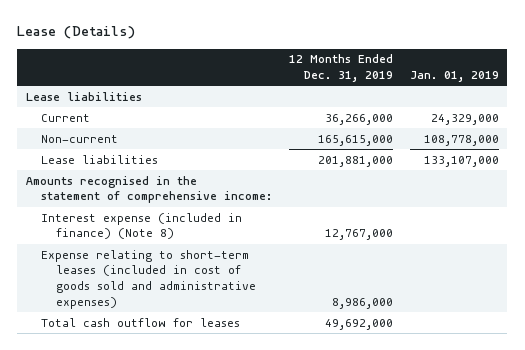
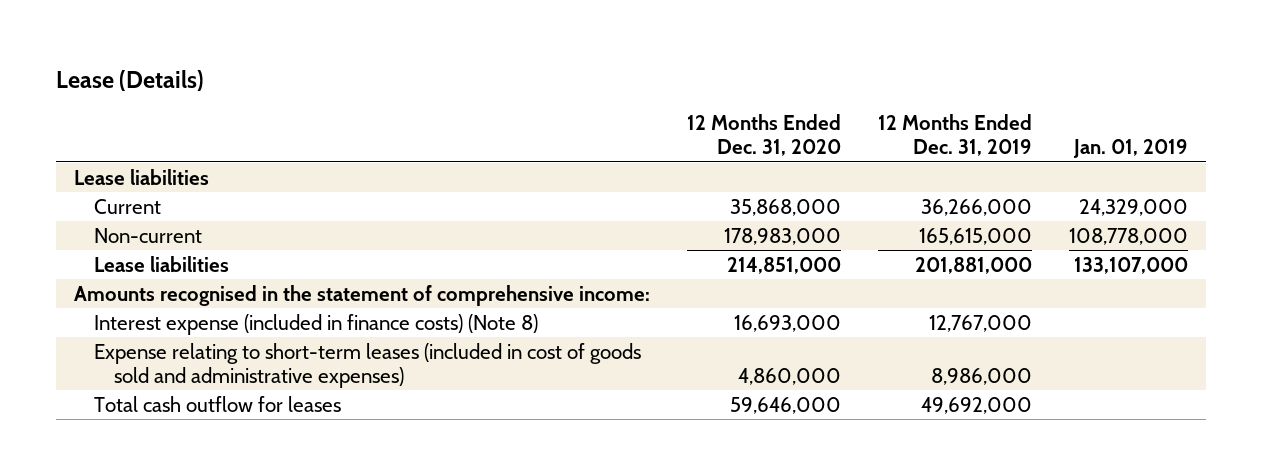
none -> [686,114,841,157] 12 Months Ended Dec. 31, 2020
[40,212,242,240] Interest expense (included in finance) (Note 8) -> [93,313,538,335] Interest expense (included in finance costs) (Note 8)

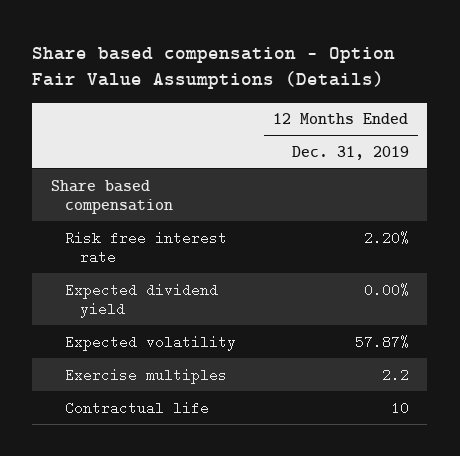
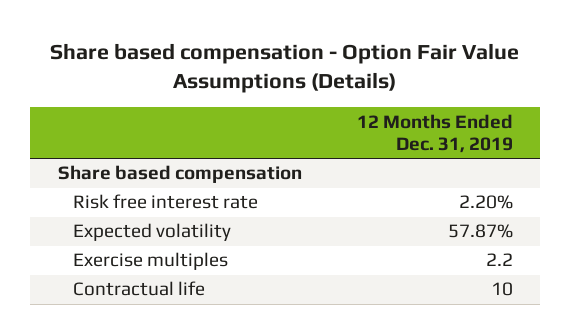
[65,282,219,319] Expected dividend yield -> none

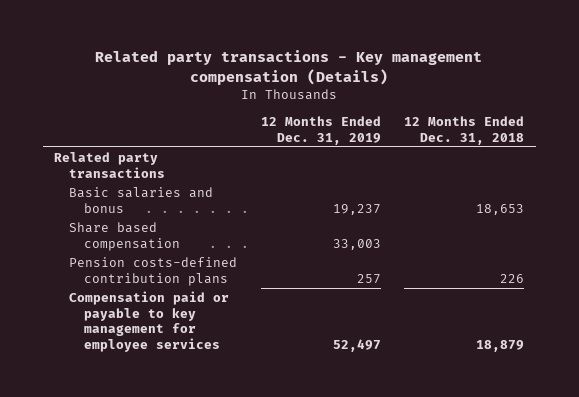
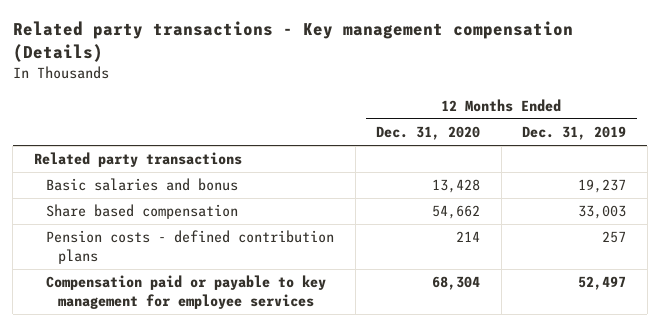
[404,115,525,145] 12 Months Ended Dec. 31, 2018 -> none
none -> [376,126,481,141] Dec. 31, 2020
[69,256,238,286] Pension costs-defined contribution plans -> [45,230,334,265] Pension costs - defined contribution plans

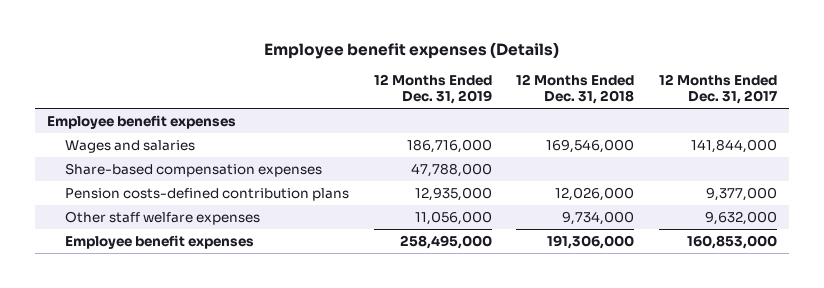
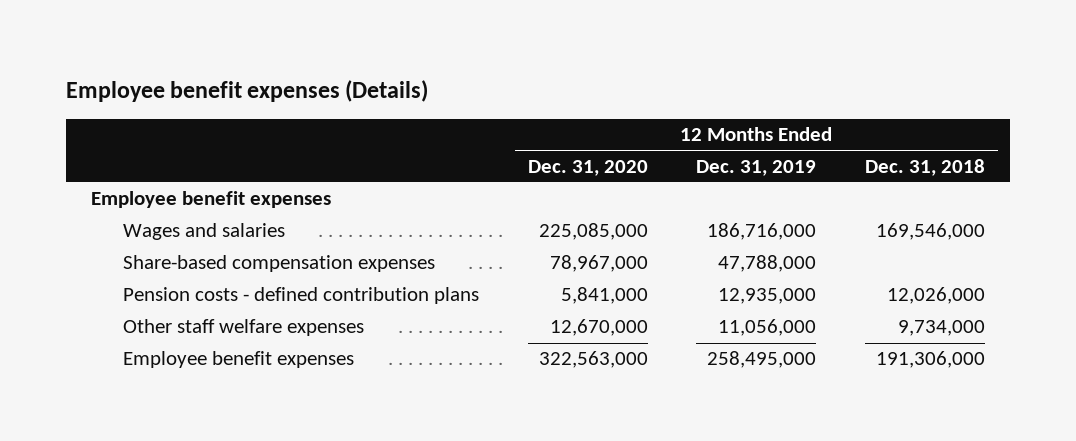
[658,74,777,105] 12 Months Ended Dec. 31, 2017 -> none
none -> [527,159,648,176] Dec. 31, 2020
[64,187,349,201] Pension costs-defined contribution plans -> [122,287,479,305] Pension costs - defined contribution plans

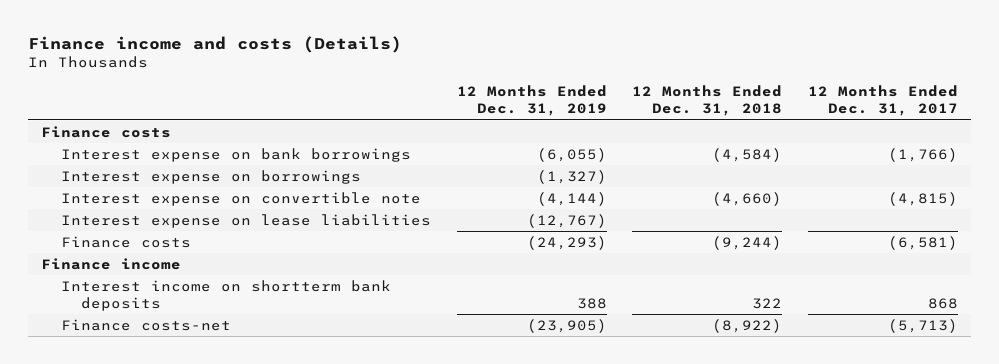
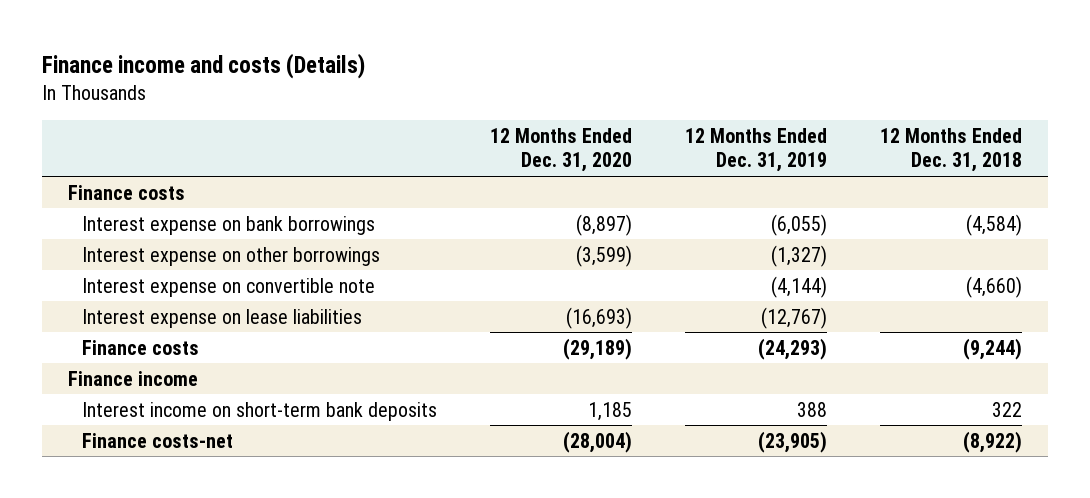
[808,85,959,117] 12 Months Ended Dec. 31, 2017 -> none
none -> [490,127,633,173] 12 Months Ended Dec. 31, 2020
[60,169,361,184] Interest expense on borrowings -> [82,246,381,266] Interest expense on other borrowings
[60,279,391,311] Interest income on shortterm bank deposits -> [82,401,438,421] Interest income on short-term bank deposits

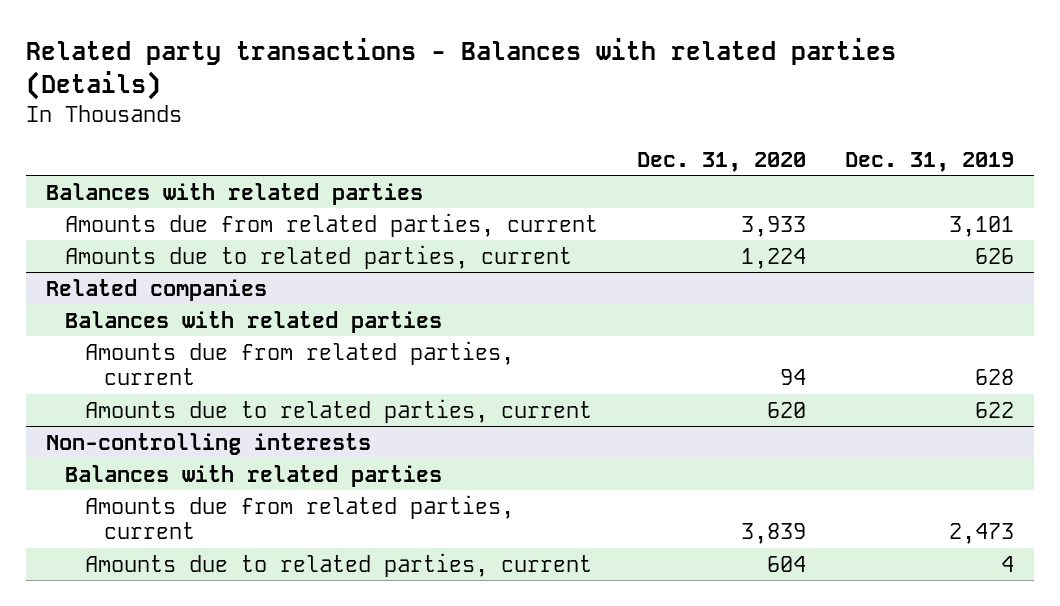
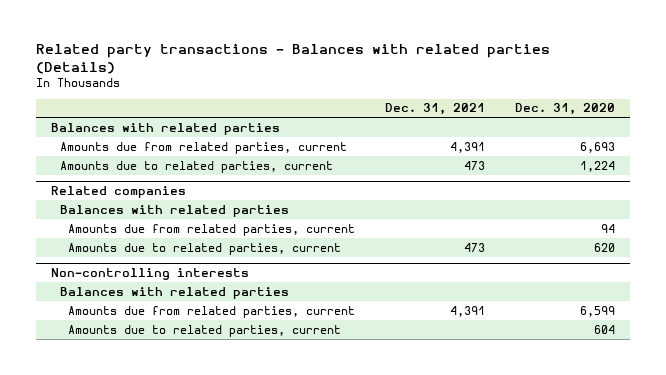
[845,151,1015,172] Dec. 31, 2019 -> none
none -> [385,103,486,116] Dec. 31, 2021
[741,215,807,237] 3,933 -> [580,141,616,153] 6,693
[741,522,807,544] 3,839 -> [580,305,616,317] 6,599

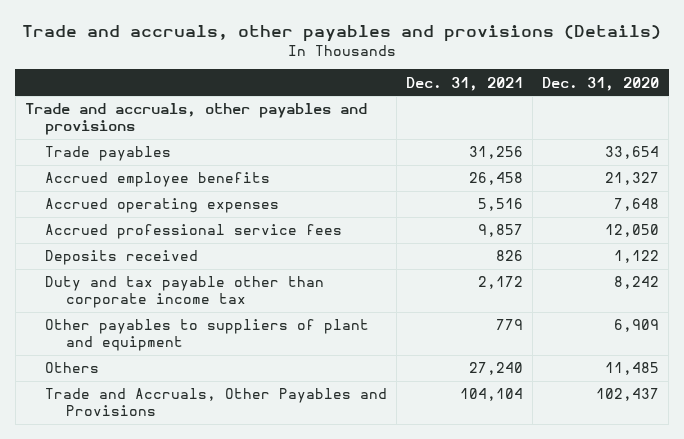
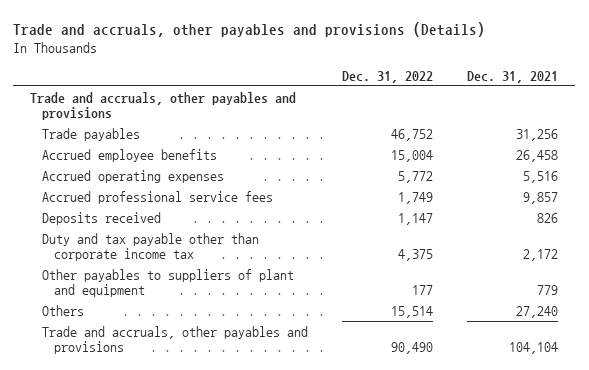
[542,76,660,91] Dec. 31, 2020 -> none
none -> [342,70,434,83] Dec. 31, 2022
[45,388,388,417] Trade and Accruals, Other Payables and Provisions -> [42,325,309,354] Trade and accruals, other payables and provisions

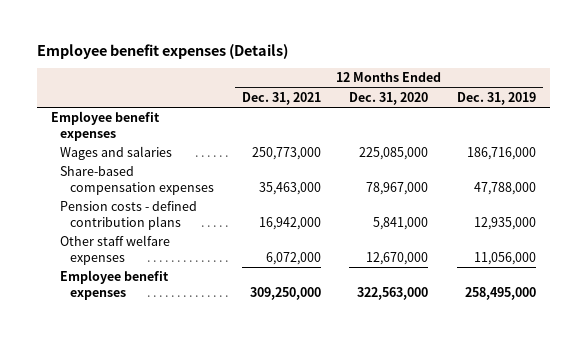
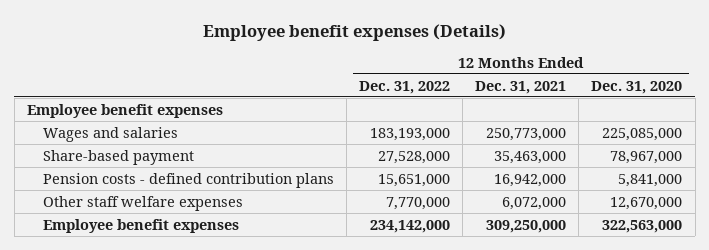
[456,91,536,105] Dec. 31, 2019 -> none
none -> [359,80,451,94] Dec. 31, 2022
[60,166,214,195] Share-based compensation expenses -> [43,149,195,165] Share-based payment

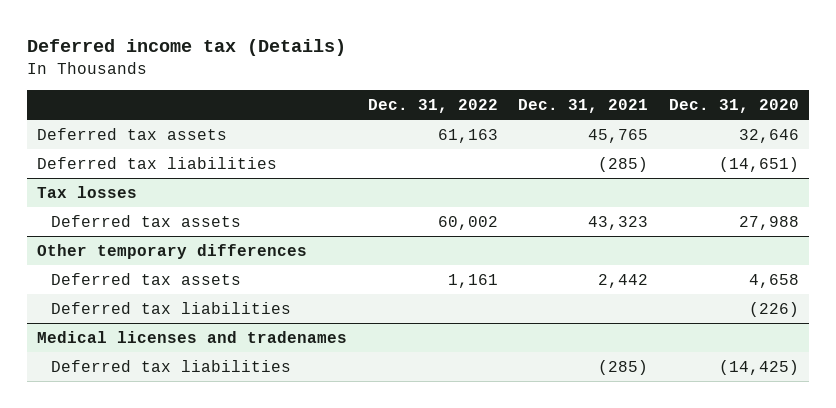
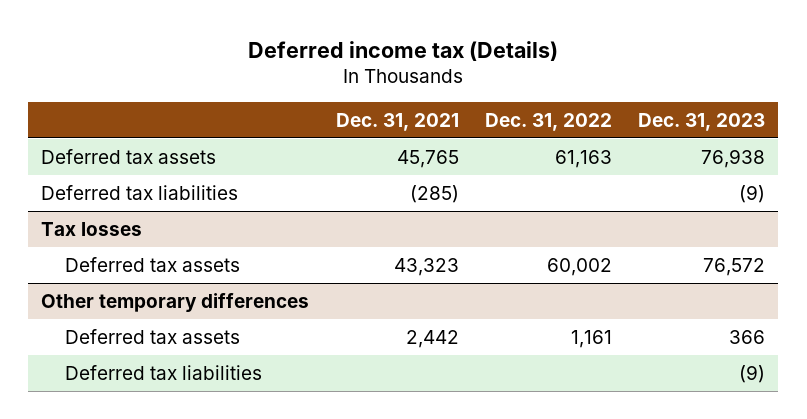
[668,99,799,114] Dec. 31, 2020 -> none
none -> [638,112,766,131] Dec. 31, 2023
[37,330,348,343] Medical licenses and tradenames -> none
[50,359,291,372] Deferred tax liabilities -> none

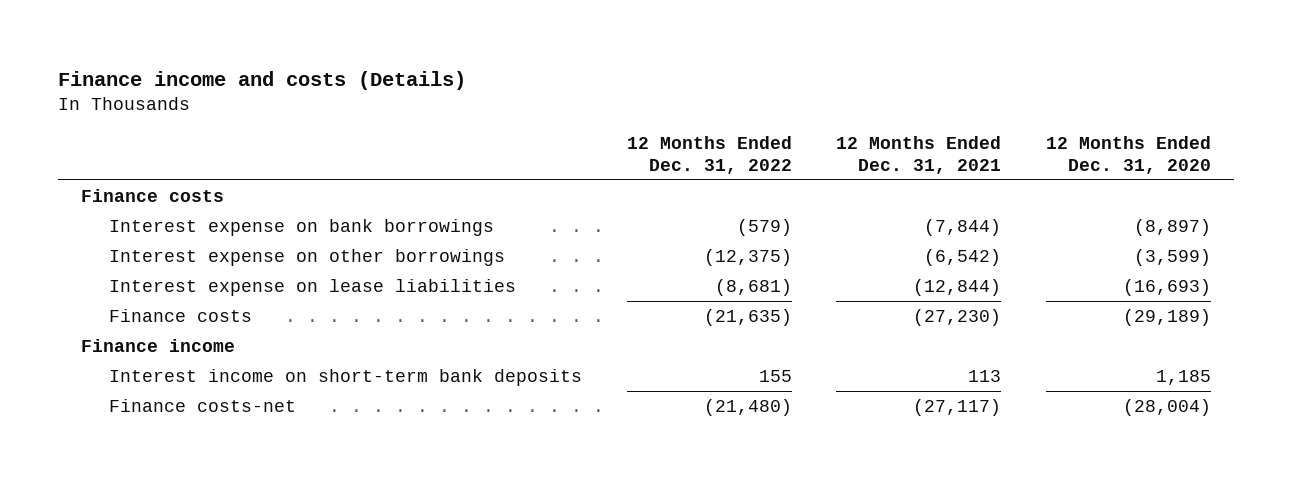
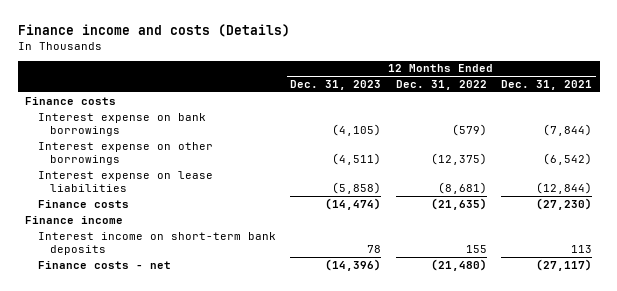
[1046,136,1212,174] 12 Months Ended Dec. 31, 2020 -> none
none -> [290,80,382,91] Dec. 31, 2023
[108,398,296,412] Finance costs-net -> [37,260,171,269] Finance costs - net

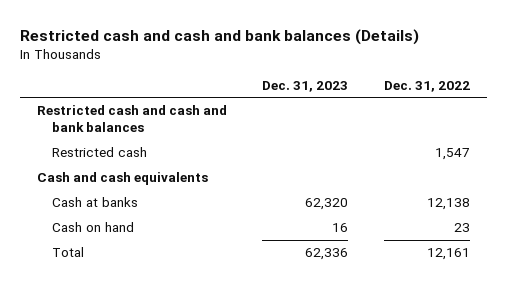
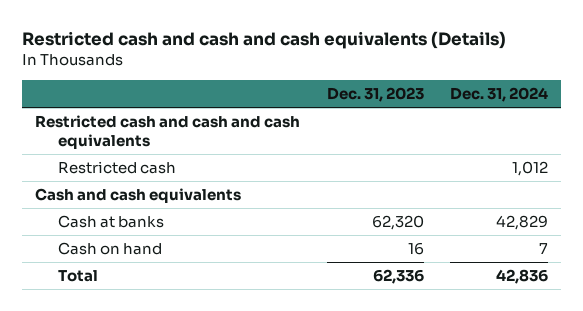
[19,28,419,45] Restricted cash and cash and bank balances (Details) -> [22,31,507,50] Restricted cash and cash and cash equivalents (Details)
[383,80,470,92] Dec. 31, 2022 -> none
none -> [449,87,548,103] Dec. 31, 2024
[37,105,228,133] Restricted cash and cash and bank balances -> [35,115,301,149] Restricted cash and cash and cash equivalents

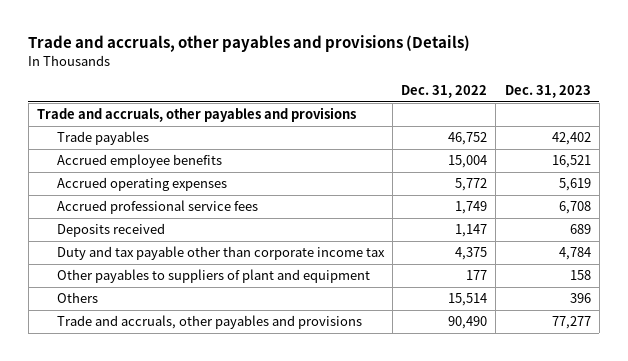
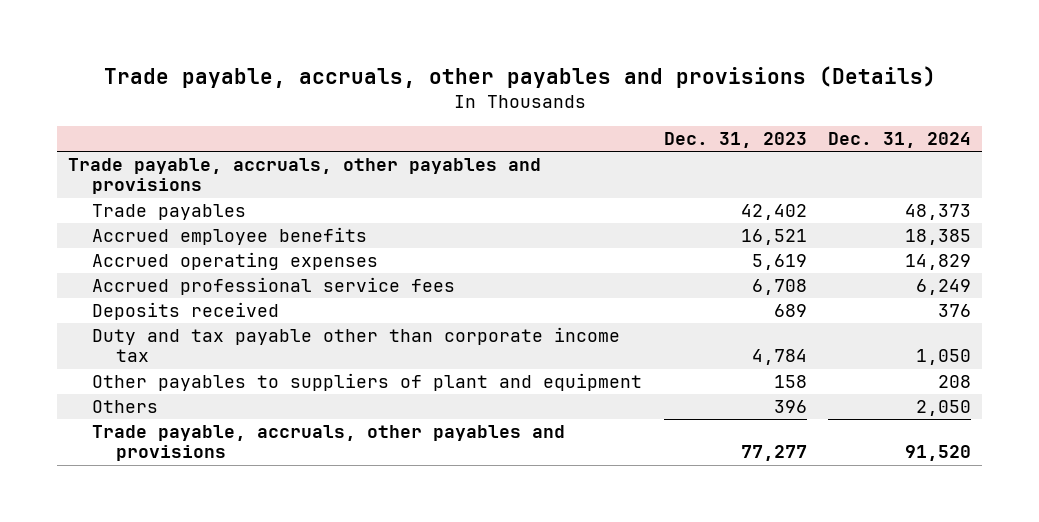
[28,35,471,53] Trade and accruals, other payables and provisions (Details) -> [103,66,936,89] Trade payable, accruals, other payables and provisions (Details)
[401,85,488,99] Dec. 31, 2022 -> none
none -> [828,131,972,148] Dec. 31, 2024
[36,107,356,123] Trade and accruals, other payables and provisions -> [67,158,541,195] Trade payable, accruals, other payables and provisions
[56,315,362,330] Trade and accruals, other payables and provisions -> [91,425,565,462] Trade payable, accruals, other payables and provisions

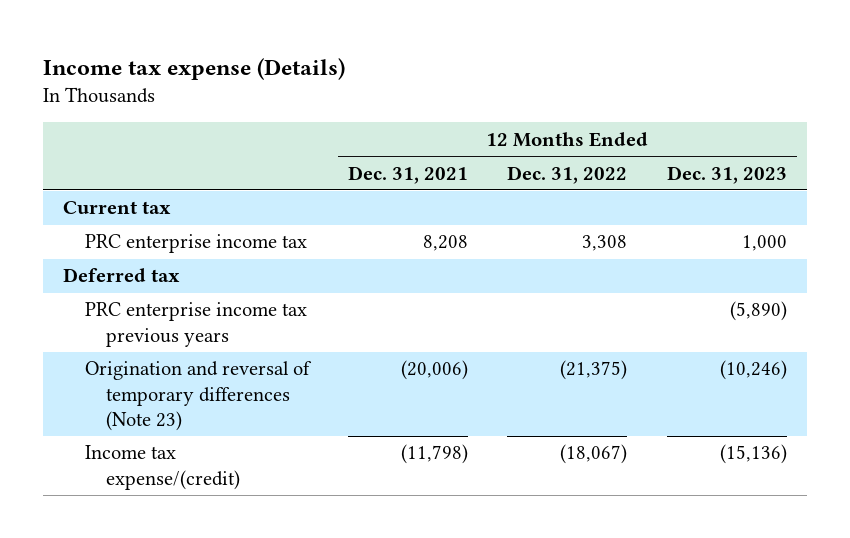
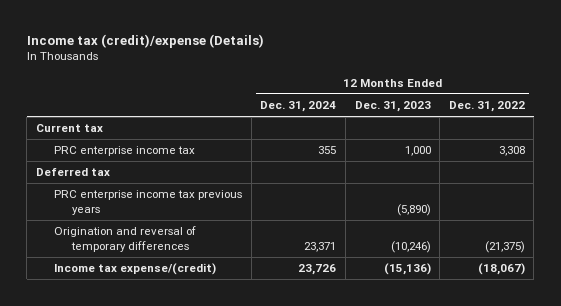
[43,57,346,80] Income tax expense (Details) -> [26,33,264,48] Income tax (credit)/expense (Details)
[348,165,469,184] Dec. 31, 2021 -> none
none -> [260,100,337,112] Dec. 31, 2024
[84,361,312,431] Origination and reversal of temporary differences (Note 23) -> [54,226,197,252] Origination and reversal of temporary differences

